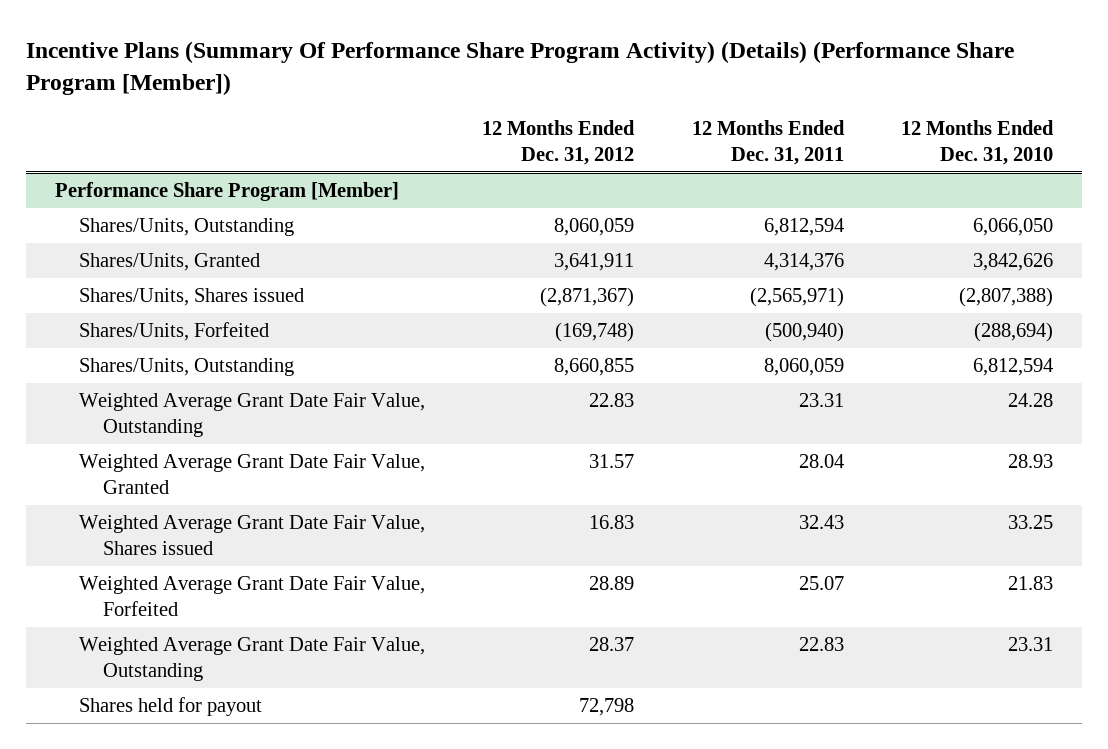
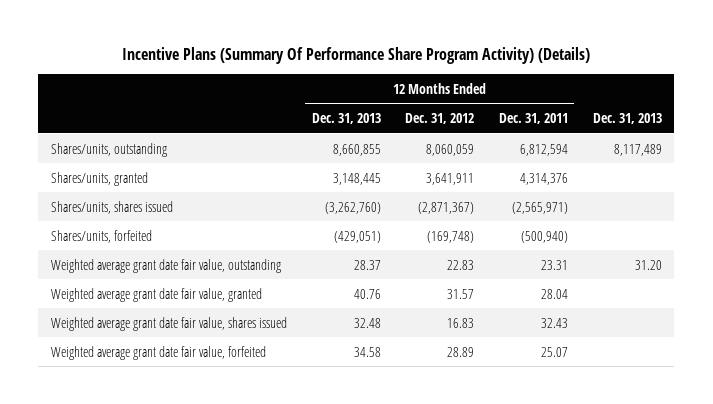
[26,41,1015,96] Incentive Plans (Summary Of Performance Share Program Activity) (Details) (Performance Share Program [Member]) -> [122,47,591,65] Incentive Plans (Summary Of Performance Share Program Activity) (Details)
[900,119,1054,165] 12 Months Ended Dec. 31, 2010 -> none
none -> [311,113,381,125] Dec. 31, 2013
none -> [593,113,663,125] Dec. 31, 2013
[54,182,399,202] Performance Share Program [Member] -> none
[78,358,294,377] Shares/Units, Outstanding -> none
[78,637,425,682] Weighted Average Grant Date Fair Value, Outstanding -> none
[78,697,262,717] Shares held for payout -> none
[78,218,294,237] Shares/Units, Outstanding -> [50,142,167,157] Shares/units, outstanding
[78,253,260,272] Shares/Units, Granted -> [50,171,148,186] Shares/units, granted
[78,288,304,307] Shares/Units, Shares issued -> [50,200,173,214] Shares/units, shares issued
[78,322,269,342] Shares/Units, Forfeited -> [50,229,152,243] Shares/units, forfeited
[78,393,425,438] Weighted Average Grant Date Fair Value, Outstanding -> [50,258,281,273] Weighted average grant date fair value, outstanding
[78,454,425,495] Weighted Average Grant Date Fair Value, Granted -> [50,287,262,302] Weighted average grant date fair value, granted
[78,515,425,556] Weighted Average Grant Date Fair Value, Shares issued -> [50,316,287,331] Weighted average grant date fair value, shares issued
[78,576,425,617] Weighted Average Grant Date Fair Value, Forfeited -> [50,345,266,360] Weighted average grant date fair value, forfeited

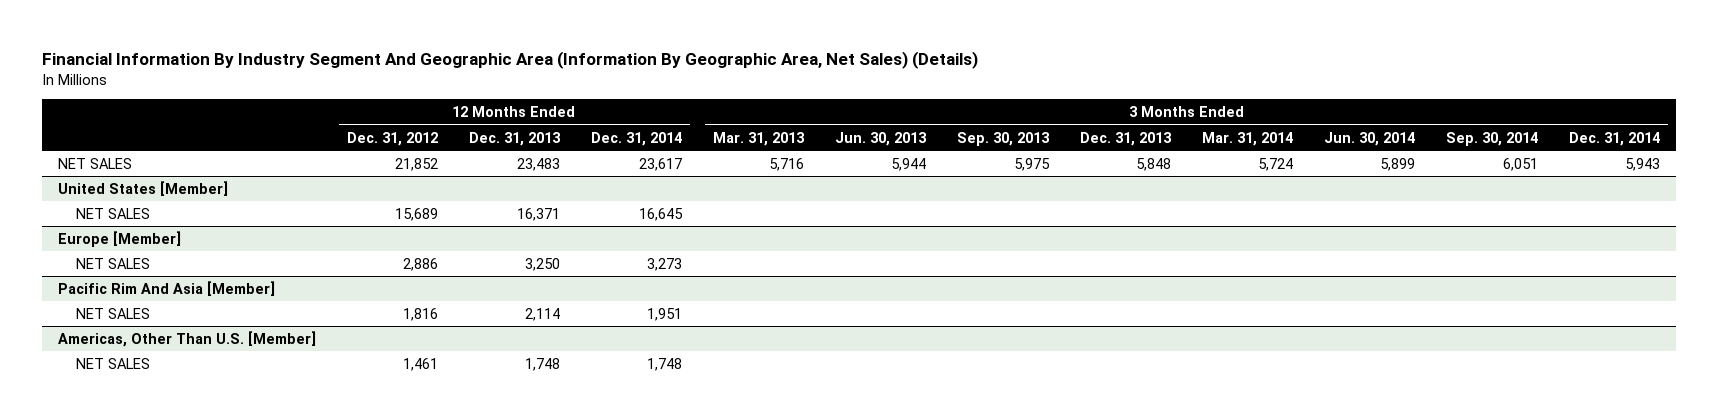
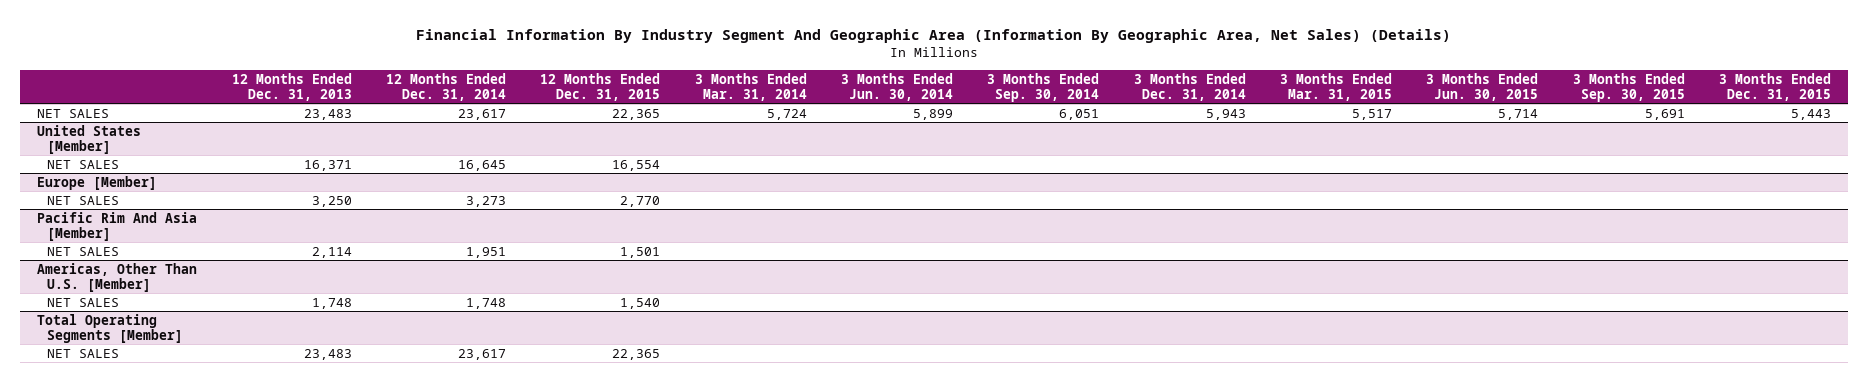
[346,131,438,146] Dec. 31, 2012 -> none
[713,131,806,146] Mar. 31, 2013 -> none
[835,131,928,146] Jun. 30, 2013 -> none
[957,131,1051,146] Sep. 30, 2013 -> none
[1080,131,1173,146] Dec. 31, 2013 -> none
none -> [540,72,661,101] 12 Months Ended Dec. 31, 2015
none -> [1280,72,1393,101] 3 Months Ended Mar. 31, 2015
none -> [1426,72,1539,101] 3 Months Ended Jun. 30, 2015
none -> [1572,72,1685,102] 3 Months Ended Sep. 30, 2015
none -> [1718,72,1831,101] 3 Months Ended Dec. 31, 2015
none -> [37,313,184,343] Total Operating Segments [Member]
none -> [47,348,120,358] NET SALES

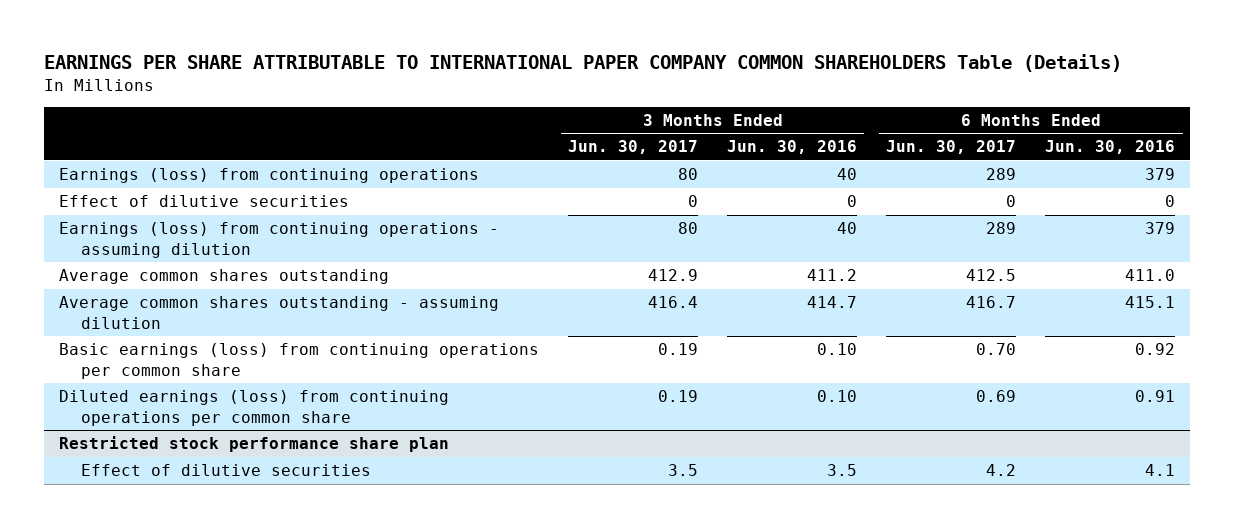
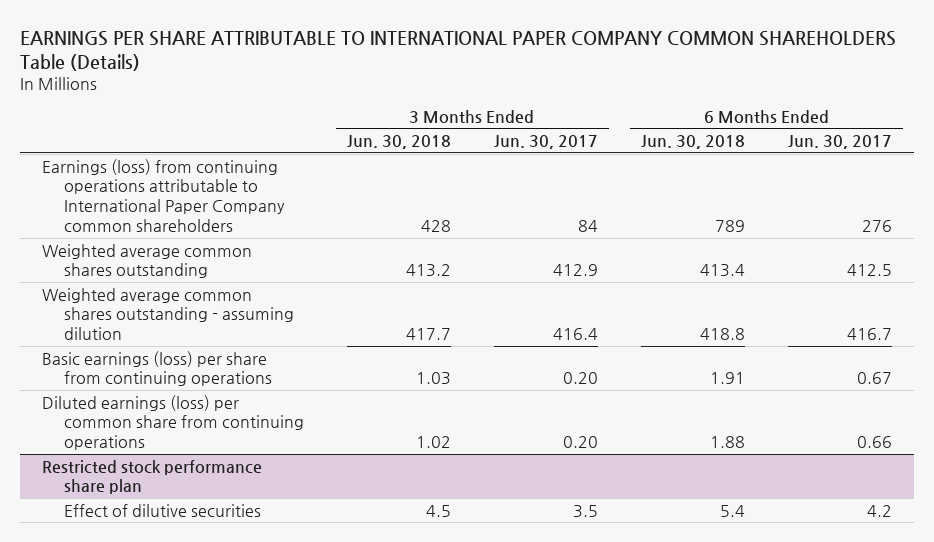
[727,140,858,155] Jun. 30, 2016 -> none
[1045,140,1176,155] Jun. 30, 2016 -> none
none -> [346,135,451,150] Jun. 30, 2018
none -> [641,135,746,150] Jun. 30, 2018
[59,195,350,208] Effect of dilutive securities -> none
[59,222,500,258] Earnings (loss) from continuing operations - assuming dilution -> none
[59,168,480,184] Earnings (loss) from continuing operations -> [41,158,285,232] Earnings (loss) from continuing operations attributable to International Paper Company common shareholders
[678,168,699,181] 80 -> [578,219,599,232] 84
[986,168,1017,181] 289 -> [862,219,893,232] 276
[59,269,390,285] Average common shares outstanding -> [41,243,252,279] Weighted average common shares outstanding
[59,296,500,329] Average common shares outstanding - assuming dilution -> [41,287,294,341] Weighted average common shares outstanding - assuming dilution
[59,343,540,379] Basic earnings (loss) from continuing operations per common share -> [41,350,272,387] Basic earnings (loss) per share from continuing operations
[658,343,699,356] 0.19 -> [563,372,599,385] 0.20
[976,343,1017,356] 0.70 -> [857,372,893,385] 0.67
[59,390,450,426] Diluted earnings (loss) from continuing operations per common share -> [41,394,304,451] Diluted earnings (loss) per common share from continuing operations
[658,390,699,403] 0.19 -> [563,436,599,449] 0.20
[976,390,1017,403] 0.69 -> [857,436,893,449] 0.66

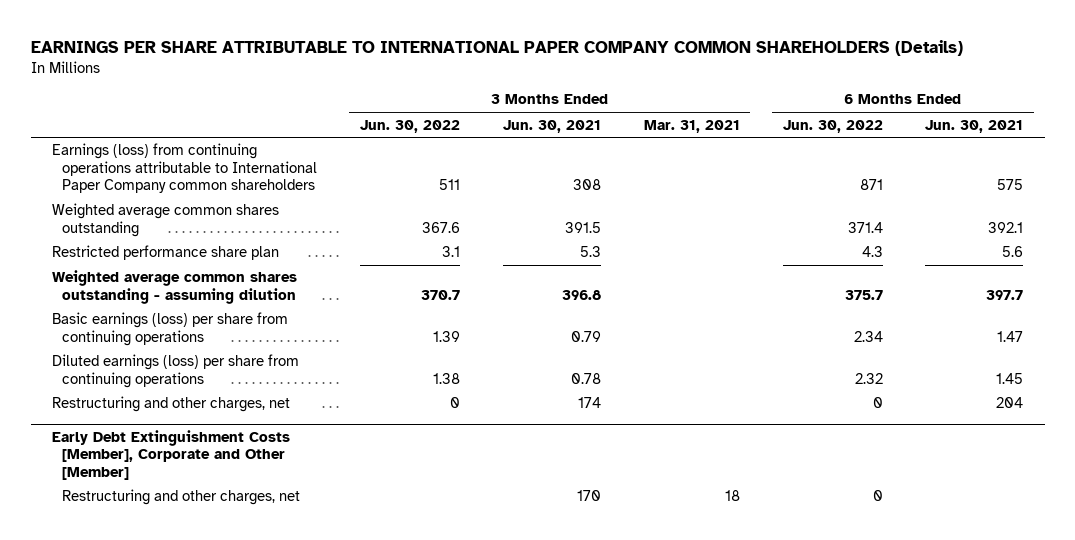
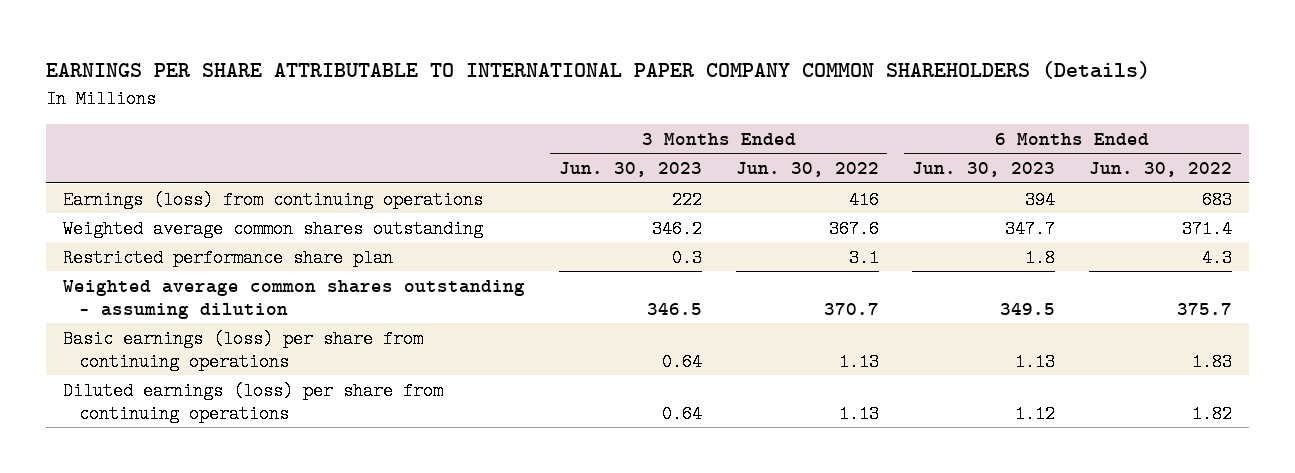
[502,119,601,133] Jun. 30, 2021 -> none
[643,119,740,133] Mar. 31, 2021 -> none
[925,119,1024,133] Jun. 30, 2021 -> none
none -> [558,162,702,178] Jun. 30, 2023
none -> [912,162,1056,178] Jun. 30, 2023
[52,143,318,194] Earnings (loss) from continuing operations attributable to International Paper Company common shareholders -> [62,190,483,209] Earnings (loss) from continuing operations
[439,179,461,191] 511 -> [848,190,879,209] 416
[859,179,883,191] 871 -> [1202,190,1233,209] 683
[52,396,291,413] Restructuring and other charges, net -> none
[52,430,291,480] Early Debt Extinguishment Costs [Member], Corporate and Other [Member] -> none
[62,489,301,506] Restructuring and other charges, net -> none
[433,330,461,342] 1.39 -> [838,353,879,372] 1.13
[853,330,883,342] 2.34 -> [1192,353,1233,372] 1.83
[433,372,461,384] 1.38 -> [838,405,879,424] 1.13
[854,372,883,384] 2.32 -> [1192,405,1233,424] 1.82

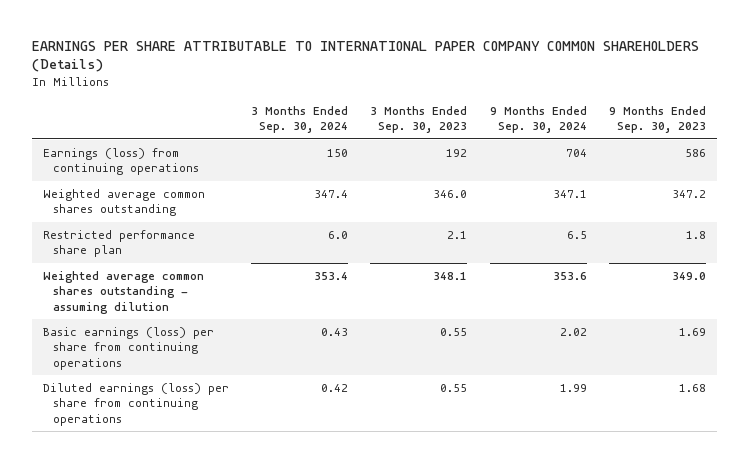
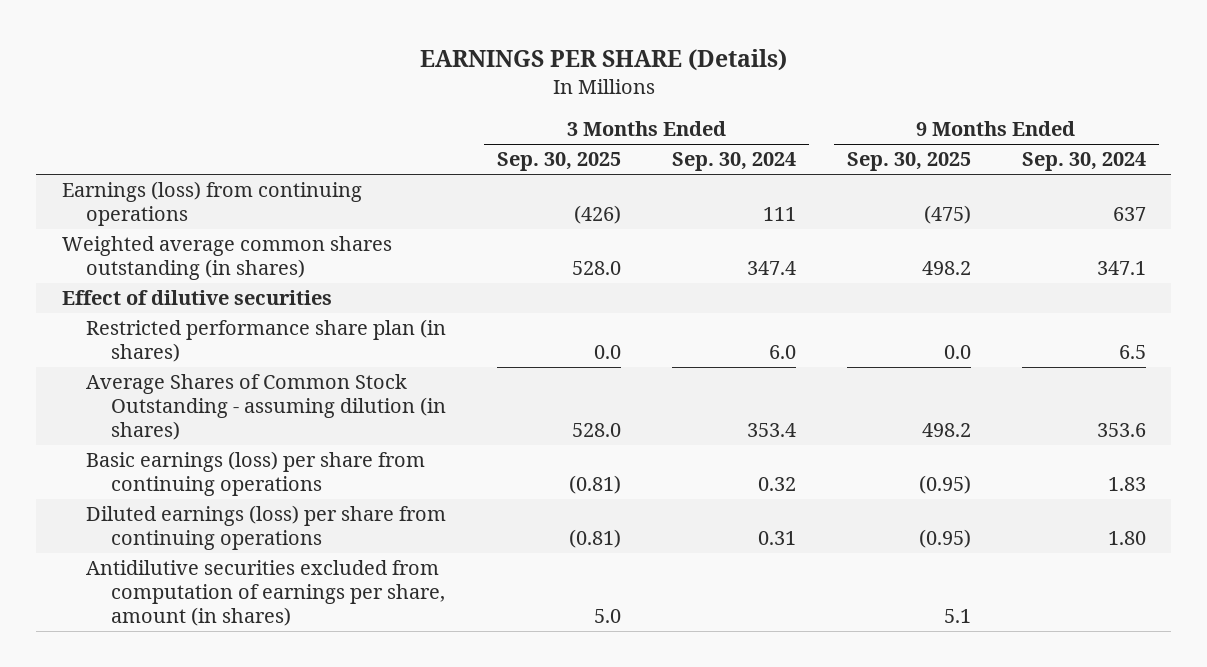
[31,40,699,73] EARNINGS PER SHARE ATTRIBUTABLE TO INTERNATIONAL PAPER COMPANY COMMON SHAREHOLDERS (Details) -> [419,48,787,71] EARNINGS PER SHARE (Details)
[370,105,468,134] 3 Months Ended Sep. 30, 2023 -> none
[609,105,707,134] 9 Months Ended Sep. 30, 2023 -> none
none -> [497,152,622,172] Sep. 30, 2025
none -> [846,152,971,172] Sep. 30, 2025
[327,148,349,157] 150 -> [763,207,797,222] 111
[565,148,587,157] 704 -> [1112,207,1146,222] 637
[42,188,205,217] Weighted average common shares outstanding -> [61,236,392,281] Weighted average common shares outstanding (in shares)
none -> [61,290,332,306] Effect of dilutive securities
[42,229,195,258] Restricted performance share plan -> [86,319,447,363] Restricted performance share plan (in shares)
[42,270,204,315] Weighted average common shares outstanding - assuming dilution -> [86,374,446,441] Average Shares of Common Stock Outstanding - assuming dilution (in shares)
[321,327,349,336] 0.43 -> [758,477,797,492] 0.32
[559,327,587,336] 2.02 -> [1107,477,1146,492] 1.83
[321,383,349,392] 0.42 -> [758,531,797,546] 0.31
[559,383,587,392] 1.99 -> [1107,531,1146,546] 1.80
none -> [86,560,445,627] Antidilutive securities excluded from computation of earnings per share, amount (in shares)

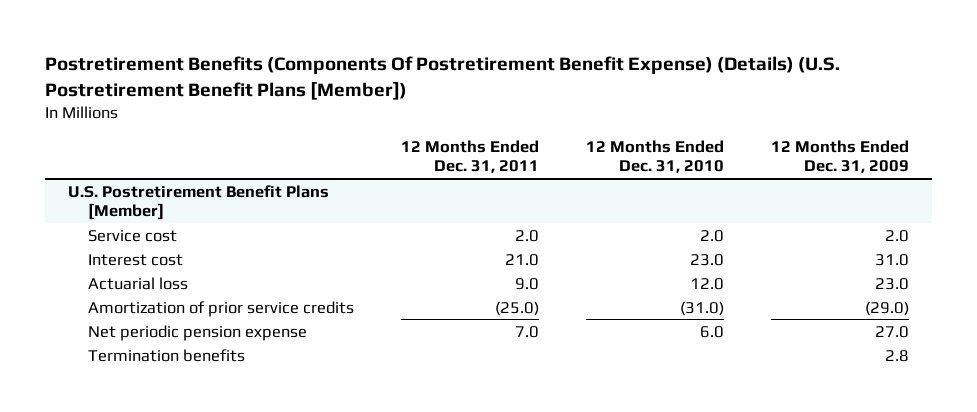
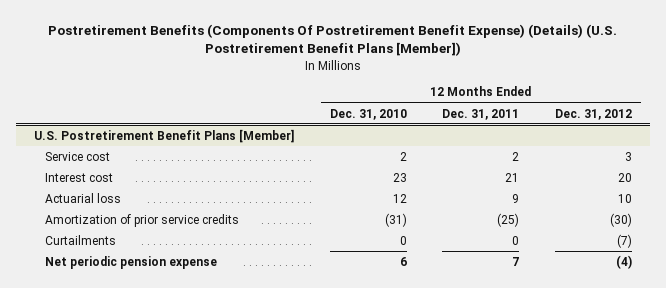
[770,139,909,174] 12 Months Ended Dec. 31, 2009 -> none
none -> [554,108,632,120] Dec. 31, 2012
[87,348,245,362] Termination benefits -> none
[514,229,539,242] 2.0 -> [512,151,520,161] 2
[699,229,724,242] 2.0 -> [399,151,407,161] 2
[504,253,539,266] 21.0 -> [505,172,520,182] 21
[689,253,724,266] 23.0 -> [392,172,407,182] 23
[514,277,539,290] 9.0 -> [512,193,520,203] 9
[689,277,724,290] 12.0 -> [392,193,407,203] 12
[494,300,539,316] (25.0) -> [497,212,520,227] (25)
[679,300,724,316] (31.0) -> [384,212,407,227] (31)
none -> [45,234,117,245] Curtailments
[514,325,539,338] 7.0 -> [512,256,520,266] 7
[699,325,724,338] 6.0 -> [399,256,407,266] 6

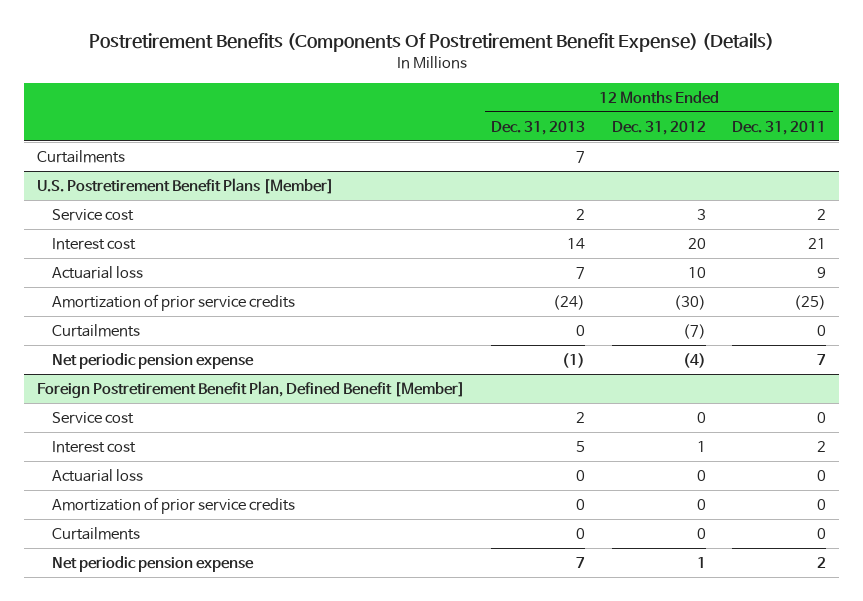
[48,23,618,57] Postretirement Benefits (Components Of Postretirement Benefit Expense) (Details) (U.S. Postretirement Benefit Plans [Member]) -> [88,33,774,53] Postretirement Benefits (Components Of Postretirement Benefit Expense) (Details)
[329,108,407,120] Dec. 31, 2010 -> none
none -> [491,120,586,135] Dec. 31, 2013
none -> [36,150,125,164] Curtailments
none -> [36,381,465,399] Foreign Postretirement Benefit Plan, Defined Benefit [Member]
none -> [51,412,134,425] Service cost
none -> [51,441,136,454] Interest cost
none -> [51,469,143,483] Actuarial loss
none -> [51,497,295,515] Amortization of prior service credits
none -> [51,527,140,541] Curtailments
none -> [51,556,254,573] Net periodic pension expense

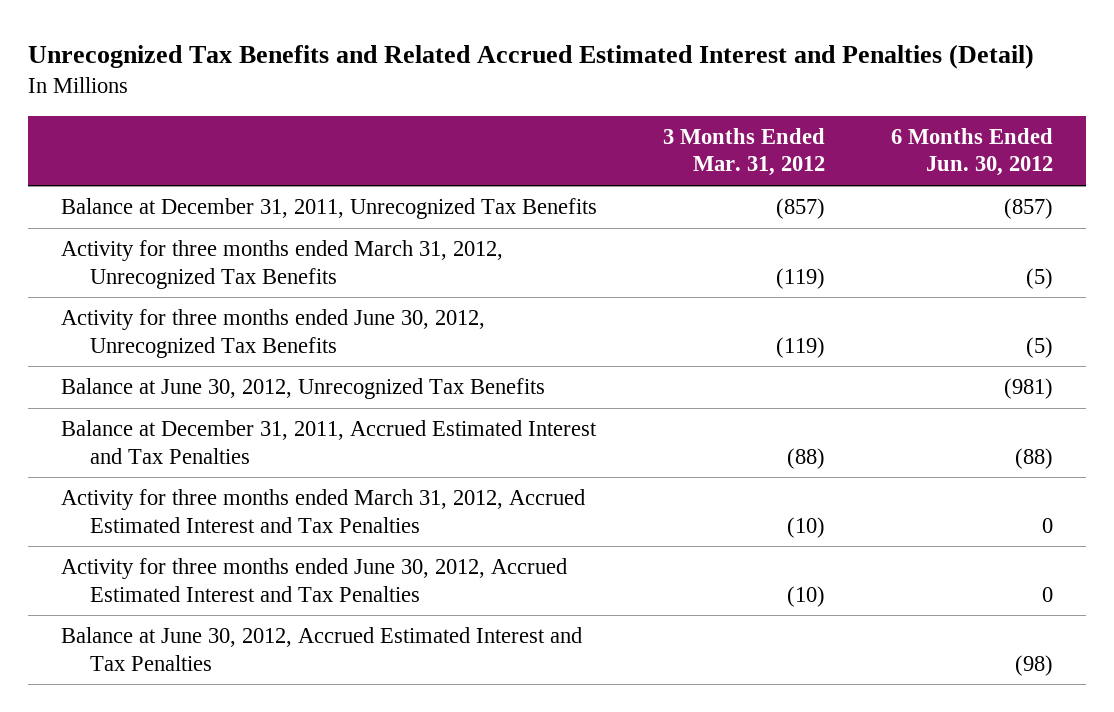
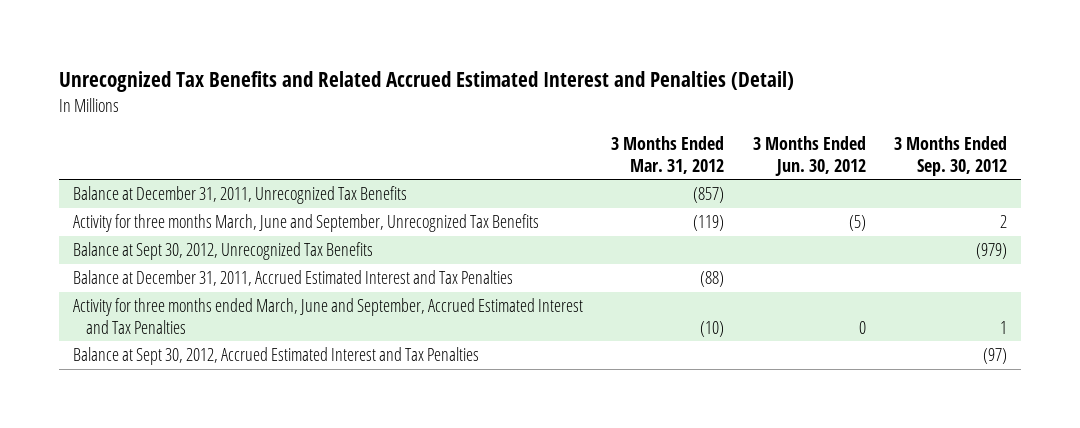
[891,128,1054,177] 6 Months Ended Jun. 30, 2012 -> none
none -> [752,136,866,176] 3 Months Ended Jun. 30, 2012
none -> [894,136,1008,176] 3 Months Ended Sep. 30, 2012
[60,309,485,358] Activity for three months ended June 30, 2012, Unrecognized Tax Benefits -> none
[60,240,503,289] Activity for three months ended March 31, 2012, Unrecognized Tax Benefits -> [73,214,540,233] Activity for three months March, June and September, Unrecognized Tax Benefits
[60,378,545,400] Balance at June 30, 2012, Unrecognized Tax Benefits -> [73,242,374,261] Balance at Sept 30, 2012, Unrecognized Tax Benefits
[60,558,567,602] Activity for three months ended June 30, 2012, Accrued Estimated Interest and Tax Penalties -> none
[60,489,585,533] Activity for three months ended March 31, 2012, Accrued Estimated Interest and Tax Penalties -> [73,298,584,334] Activity for three months ended March, June and September, Accrued Estimated Interest and Tax Penalties
[60,627,582,671] Balance at June 30, 2012, Accrued Estimated Interest and Tax Penalties -> [73,347,480,366] Balance at Sept 30, 2012, Accrued Estimated Interest and Tax Penalties

